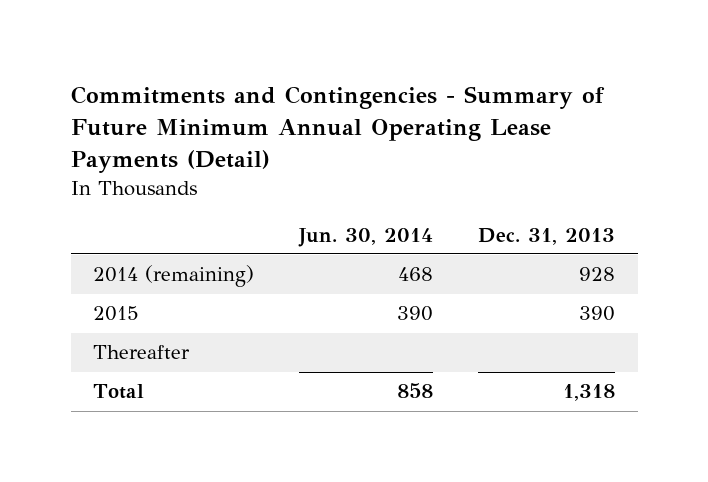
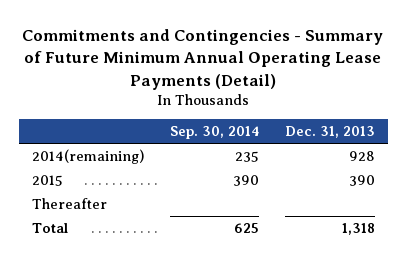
[298,227,434,247] Jun. 30, 2014 -> none
none -> [169,126,259,140] Sep. 30, 2014
[93,265,255,288] 2014 (remaining) -> [31,149,144,165] 2014(remaining)

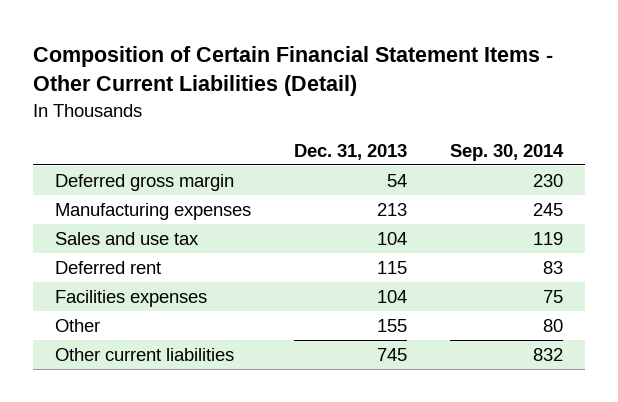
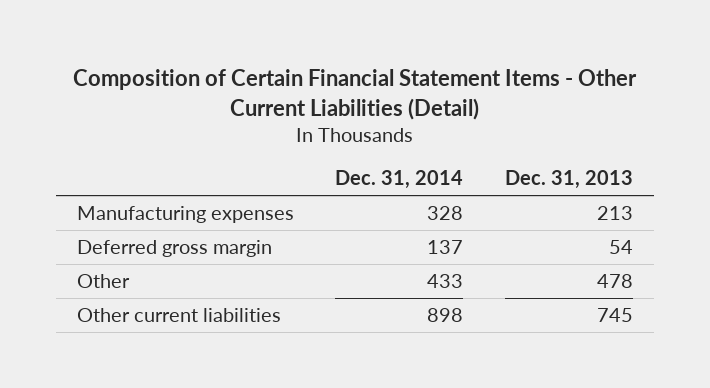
[450,143,565,161] Sep. 30, 2014 -> none
none -> [335,170,464,190] Dec. 31, 2014
[54,232,199,246] Sales and use tax -> none
[54,261,161,275] Deferred rent -> none
[54,290,207,308] Facilities expenses -> none
[54,174,234,192] Deferred gross margin -> [76,239,272,257] Deferred gross margin
[376,319,407,333] 155 -> [596,273,633,288] 478

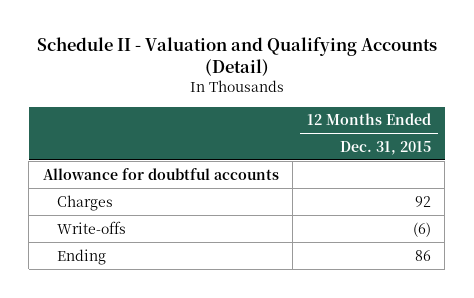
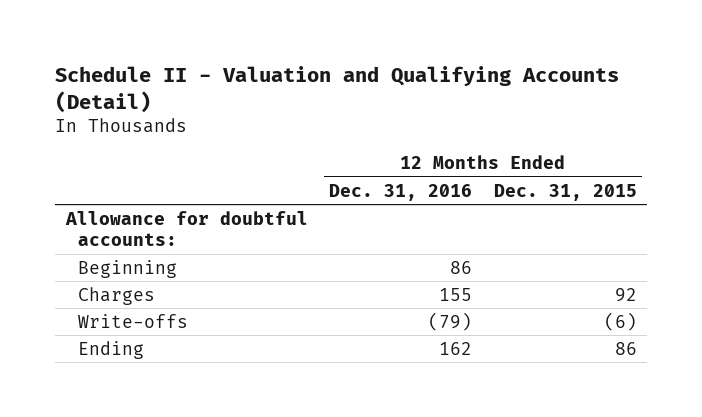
none -> [329,183,473,201] Dec. 31, 2016
[42,167,279,180] Allowance for doubtful accounts -> [64,210,308,247] Allowance for doubtful accounts:
none -> [78,259,178,278] Beginning

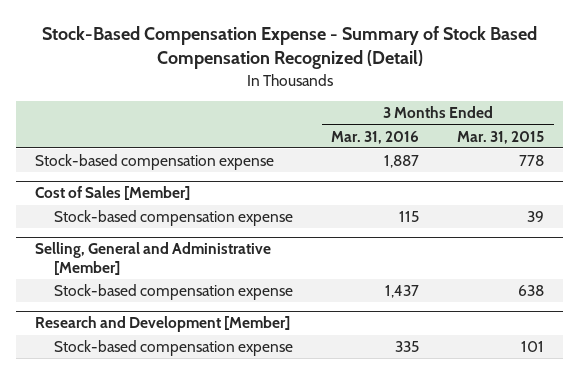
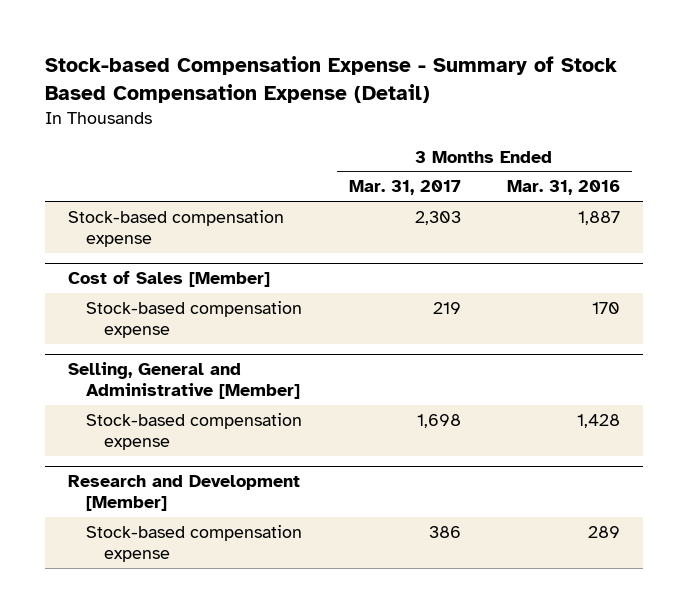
[41,26,537,70] Stock-Based Compensation Expense - Summary of Stock Based Compensation Recognized (Detail) -> [44,56,617,103] Stock-based Compensation Expense - Summary of Stock Based Compensation Expense (Detail)
[457,130,545,144] Mar. 31, 2015 -> none
none -> [348,180,461,196] Mar. 31, 2017
[399,211,420,223] 115 -> [591,301,620,314] 170
[385,285,420,299] 1,437 -> [576,413,620,428] 1,428
[395,341,420,353] 335 -> [587,525,620,538] 289

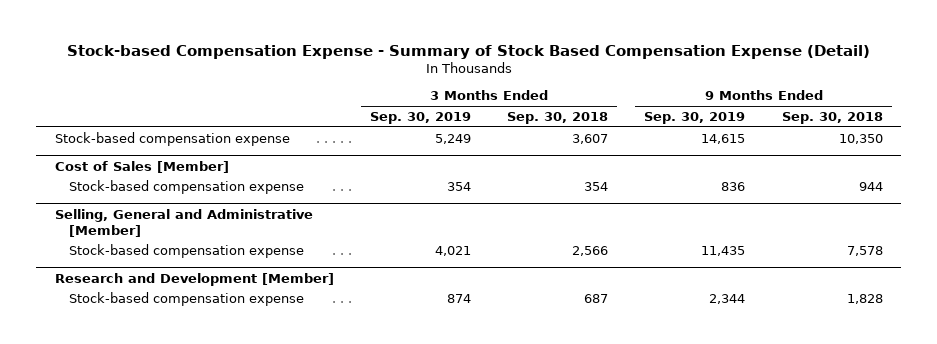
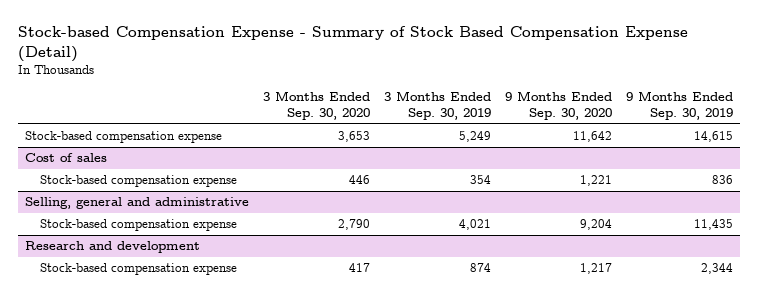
[507,111,609,124] Sep. 30, 2018 -> none
[781,111,883,124] Sep. 30, 2018 -> none
none -> [262,91,370,121] 3 Months Ended Sep. 30, 2020
none -> [504,91,612,121] 9 Months Ended Sep. 30, 2020
[54,160,229,173] Cost of Sales [Member] -> [24,153,107,163] Cost of sales
[54,208,313,237] Selling, General and Administrative [Member] -> [24,197,249,210] Selling, general and administrative
[54,272,334,286] Research and Development [Member] -> [24,241,200,254] Research and development

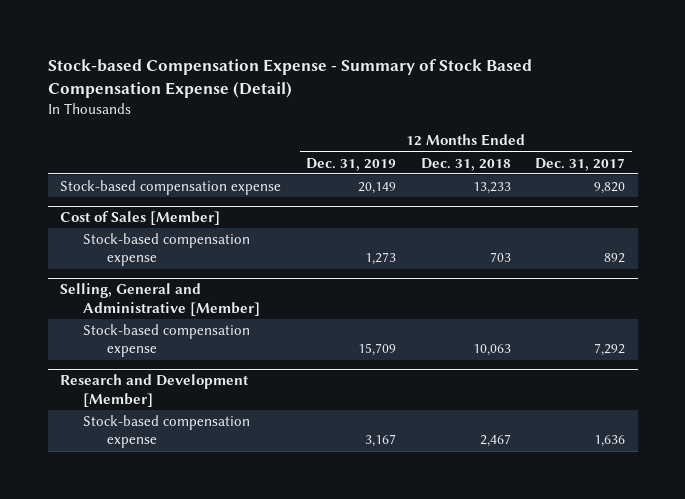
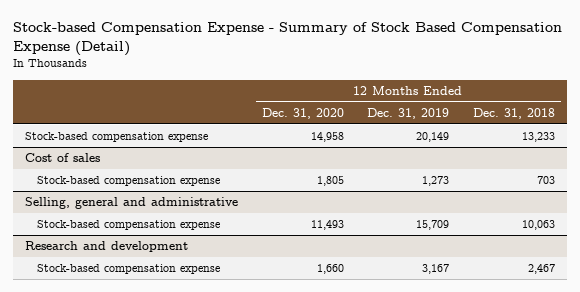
[535,157,626,171] Dec. 31, 2017 -> none
none -> [261,107,344,119] Dec. 31, 2020
[60,211,221,226] Cost of Sales [Member] -> [25,153,101,163] Cost of sales
[60,283,261,316] Selling, General and Administrative [Member] -> [25,197,239,210] Selling, general and administrative
[60,374,250,407] Research and Development [Member] -> [25,241,189,253] Research and development

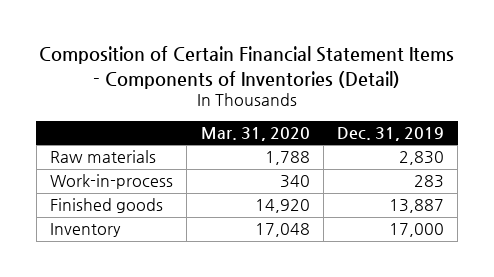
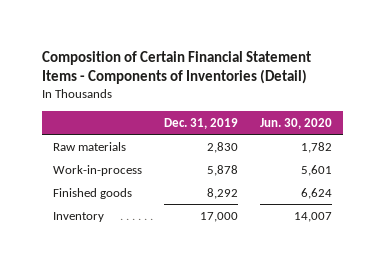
[200,127,310,142] Mar. 31, 2020 -> none
none -> [259,117,332,129] Jun. 30, 2020
[414,175,445,189] 283 -> [206,164,238,176] 5,878
[389,199,445,214] 13,887 -> [206,187,238,199] 8,292

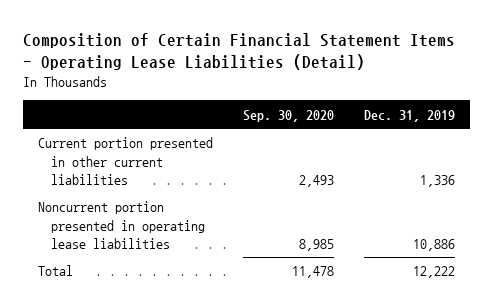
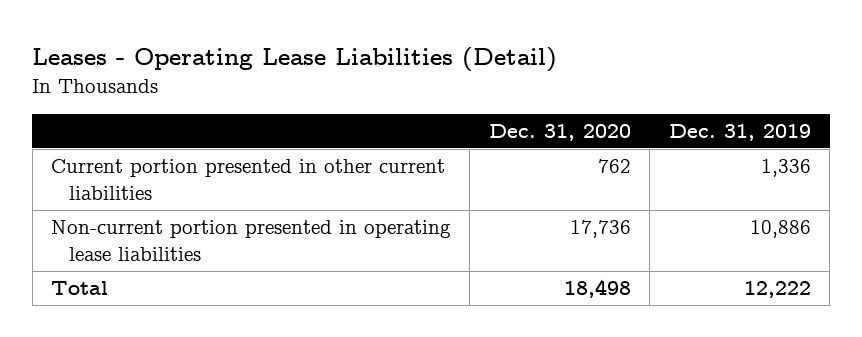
[22,32,455,70] Composition of Certain Financial Statement Items - Operating Lease Liabilities (Detail) -> [32,46,558,72] Leases - Operating Lease Liabilities (Detail)
[242,109,334,122] Sep. 30, 2020 -> none
none -> [488,123,631,141] Dec. 31, 2020
[37,201,206,249] Noncurrent portion presented in operating lease liabilities -> [51,220,452,262] Non-current portion presented in operating lease liabilities

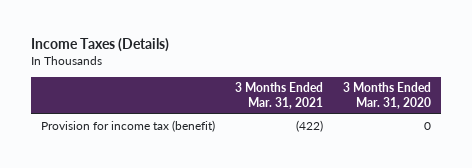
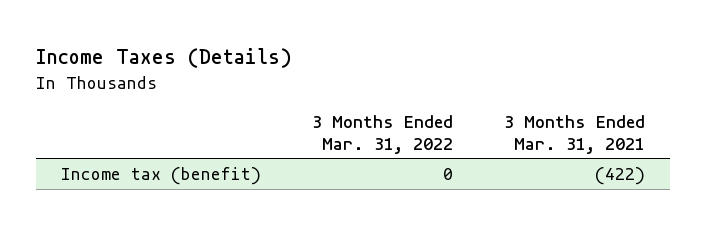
[343,82,432,109] 3 Months Ended Mar. 31, 2020 -> none
none -> [312,114,454,154] 3 Months Ended Mar. 31, 2022
[40,120,215,133] Provision for income tax (benefit) -> [61,167,262,186] Income tax (benefit)

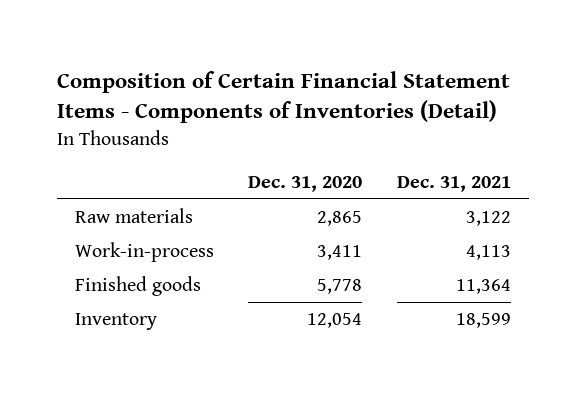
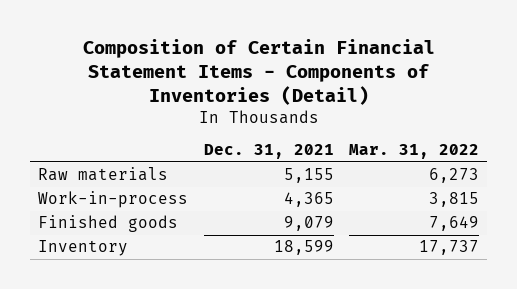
[248,175,363,192] Dec. 31, 2020 -> none
none -> [349,144,480,160] Mar. 31, 2022
[466,211,512,227] 3,122 -> [283,168,334,184] 5,155
[466,245,512,261] 4,113 -> [283,192,334,208] 4,365
[456,279,512,295] 11,364 -> [283,216,334,232] 9,079

